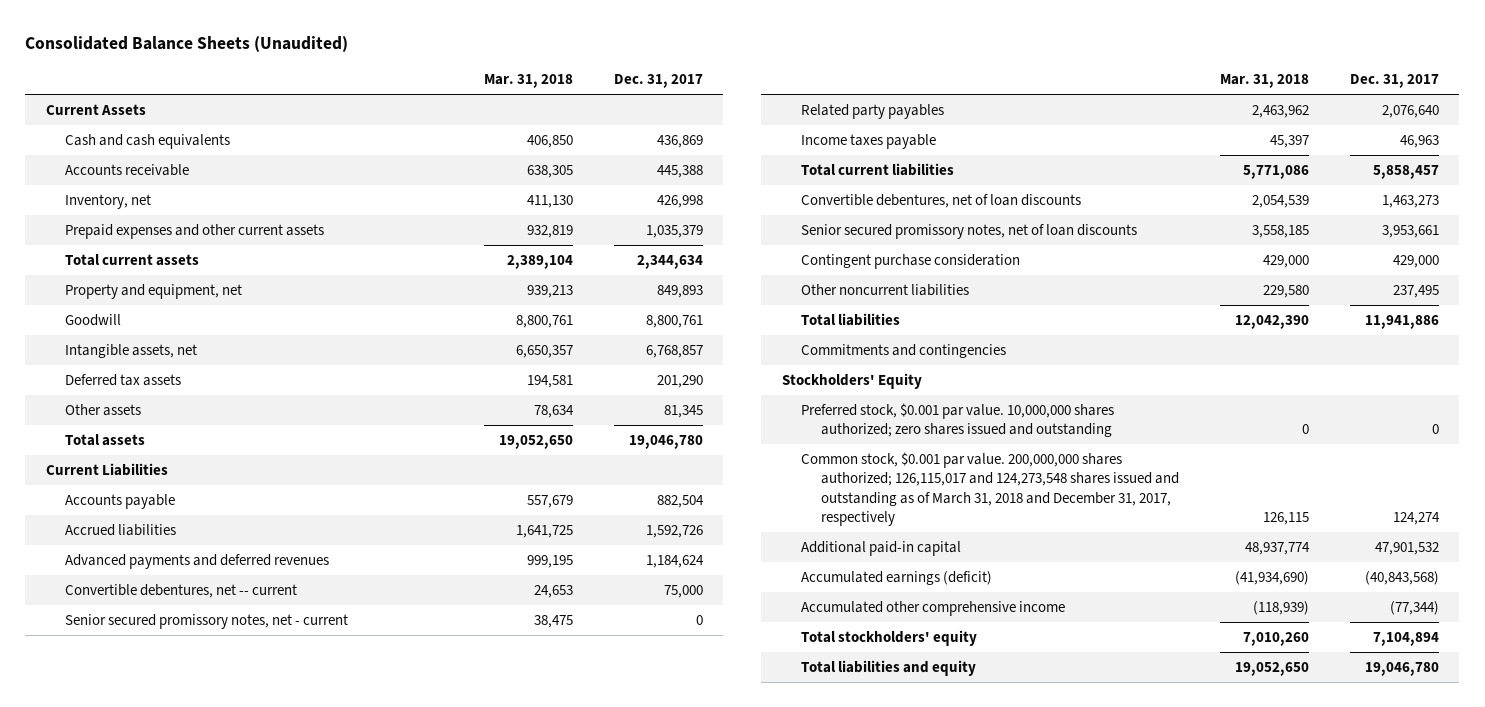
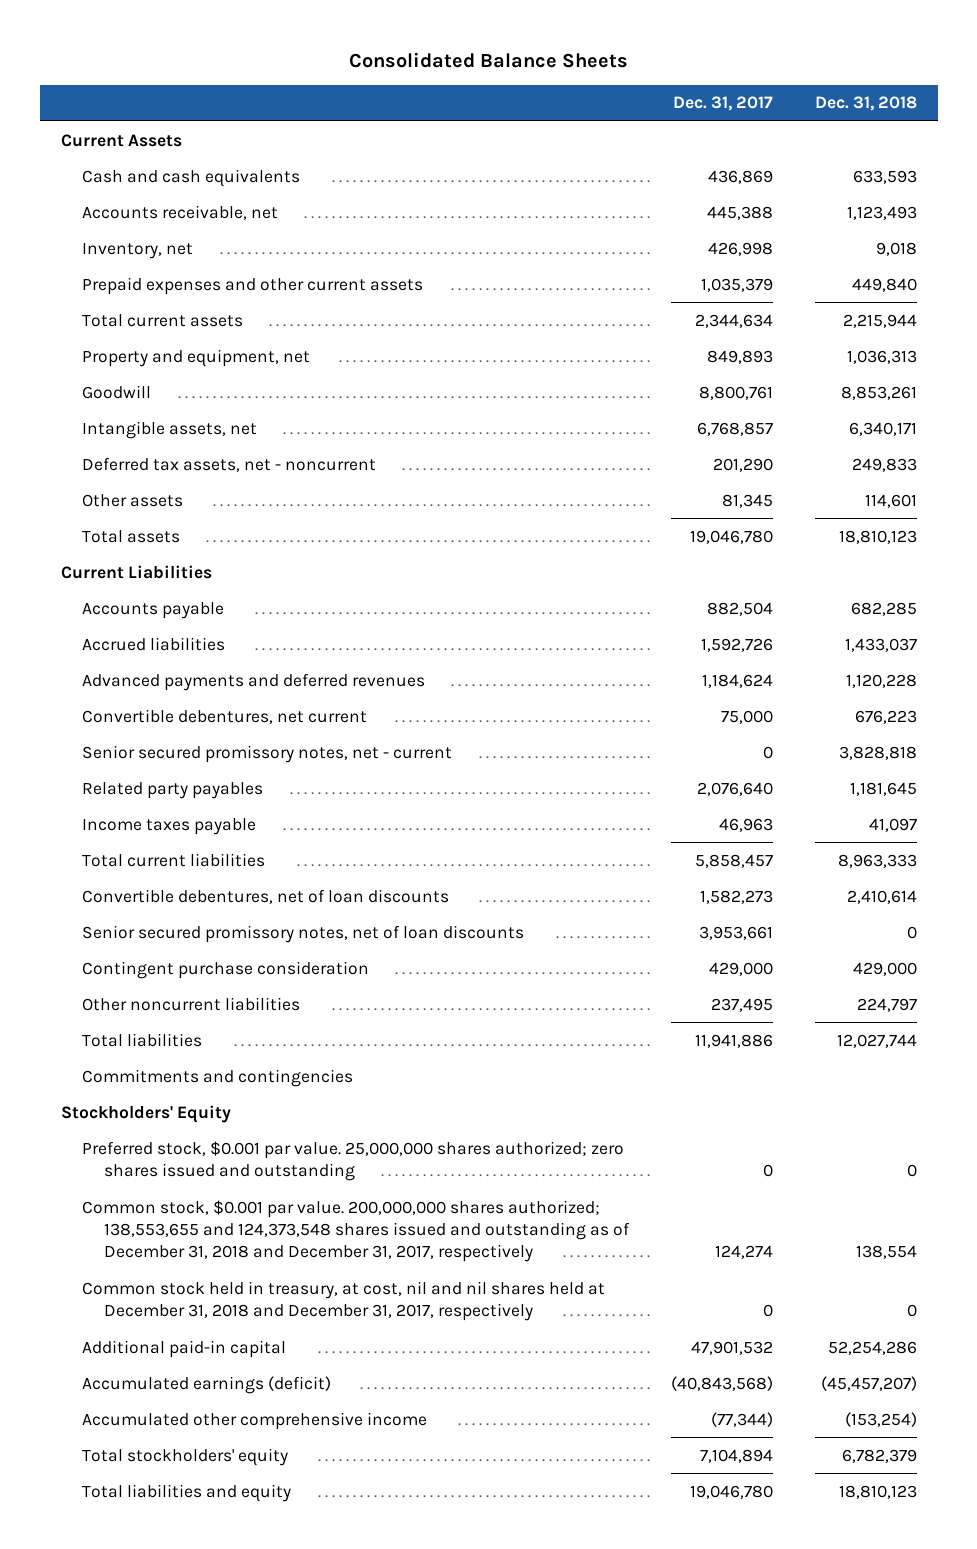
[25,35,349,52] Consolidated Balance Sheets (Unaudited) -> [348,52,628,69] Consolidated Balance Sheets
[483,74,573,89] Mar. 31, 2018 -> none
none -> [814,96,917,112] Dec. 31, 2018
[65,164,190,177] Accounts receivable -> [82,204,279,220] Accounts receivable, net
[65,374,182,387] Deferred tax assets -> [82,456,377,472] Deferred tax assets, net - noncurrent
[65,584,298,599] Convertible debentures, net -- current -> [82,708,368,724] Convertible debentures, net current
[1381,195,1439,209] 1,463,273 -> [699,889,773,904] 1,582,273
[801,403,1115,438] Preferred stock, $0.001 par value. 10,000,000 shares authorized; zero shares issued and outstanding -> [82,1140,625,1182] Preferred stock, $0.001 par value. 25,000,000 shares authorized; zero shares issued and outstanding
[801,452,1179,526] Common stock, $0.001 par value. 200,000,000 shares authorized; 126,115,017 and 124,273,548 shares issued and outstanding as of March 31, 2018 and December 31, 2017, respectively -> [82,1199,630,1263] Common stock, $0.001 par value. 200,000,000 shares authorized; 138,553,655 and 124,373,548 shares issued and outstanding as of December 31, 2018 and December 31, 2017, respectively
none -> [82,1280,606,1322] Common stock held in treasury, at cost, nil and nil shares held at December 31, 2018 and December 31, 2017, respectively

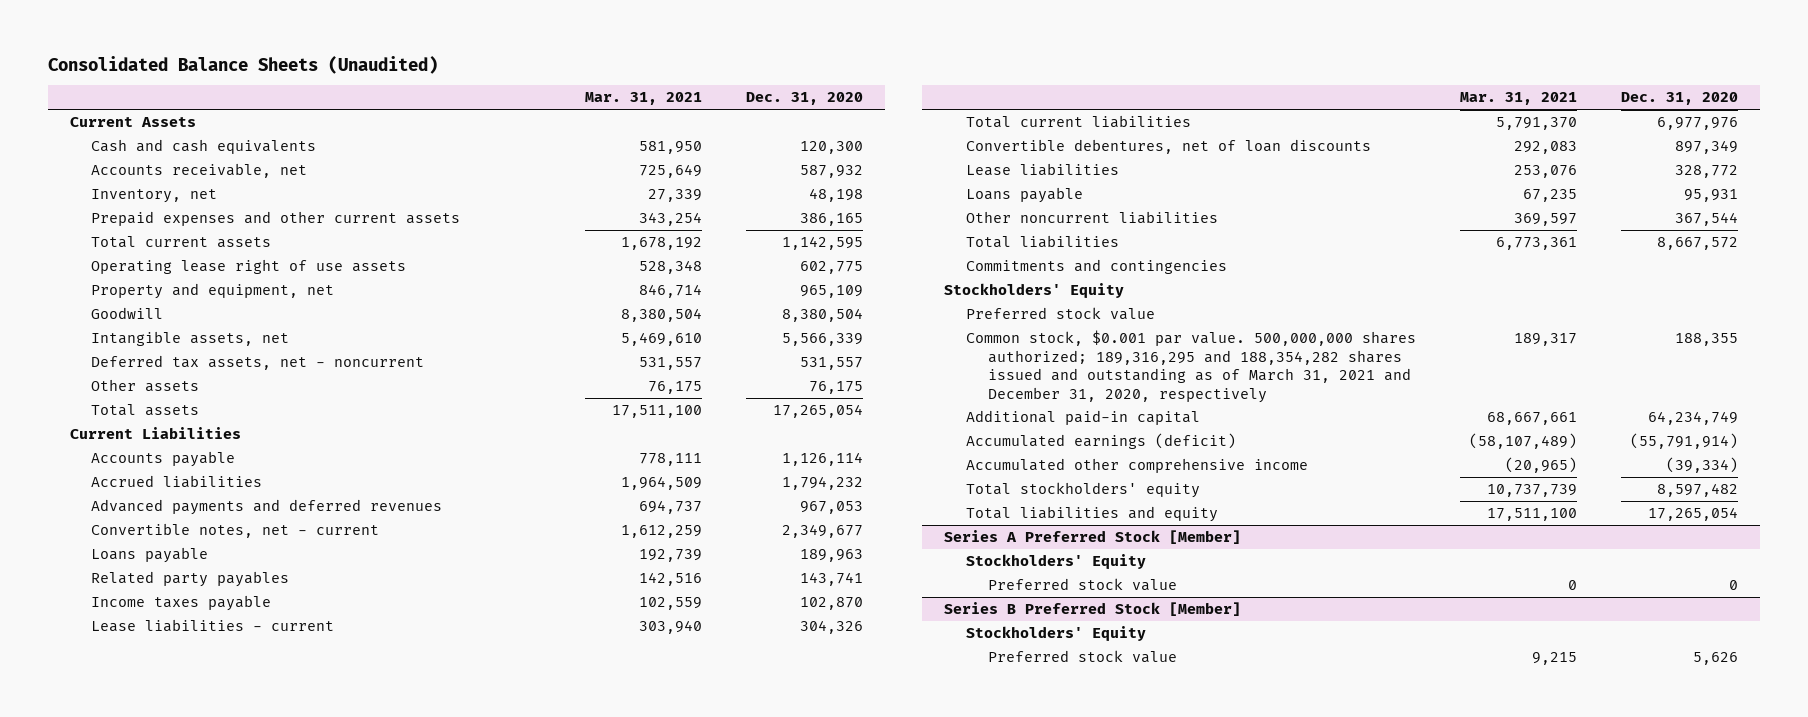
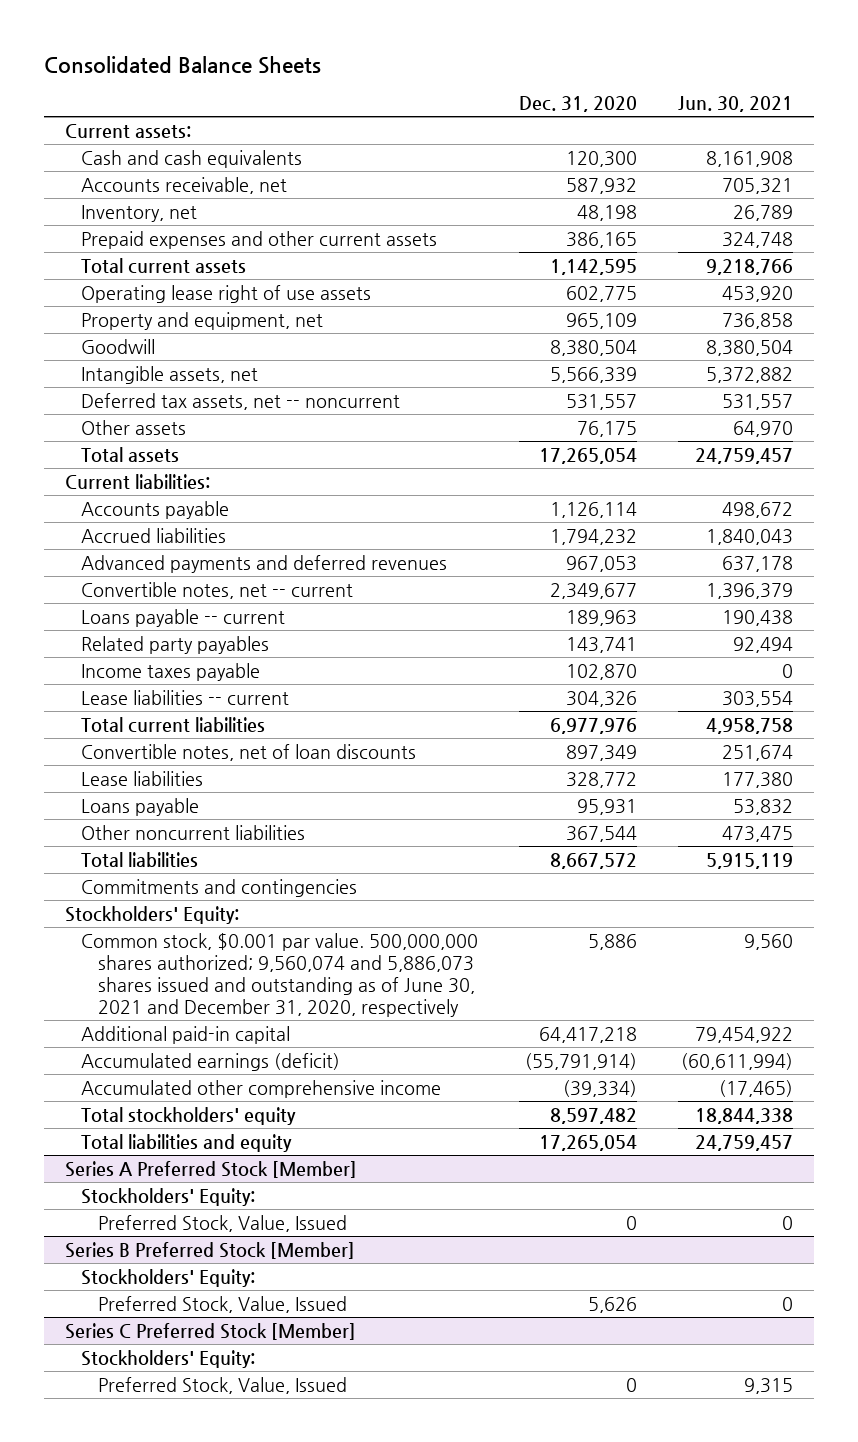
[47,55,438,74] Consolidated Balance Sheets (Unaudited) -> [44,55,322,74] Consolidated Balance Sheets
[585,92,703,106] Mar. 31, 2021 -> none
none -> [678,95,794,112] Jun. 30, 2021
[69,117,196,128] Current Assets -> [64,123,191,138] Current assets:
[91,355,425,371] Deferred tax assets, net - noncurrent -> [81,392,401,410] Deferred tax assets, net -- noncurrent
[69,427,241,440] Current Liabilities -> [64,473,210,489] Current liabilities:
[91,523,380,539] Convertible notes, net - current -> [81,581,354,599] Convertible notes, net -- current
[91,547,209,564] Loans payable -> [81,608,286,627] Loans payable -- current
[91,619,335,633] Lease liabilities - current -> [81,689,290,705] Lease liabilities -- current
[965,139,1371,155] Convertible debentures, net of loan discounts -> [81,743,417,761] Convertible notes, net of loan discounts
[965,307,1155,321] Preferred stock value -> none
[944,283,1125,299] Stockholders' Equity -> [64,905,239,924] Stockholders' Equity:
[965,330,1416,403] Common stock, $0.001 par value. 500,000,000 shares authorized; 189,316,295 and 188,354,282 shares issued and outstanding as of March 31, 2021 and December 31, 2020, respectively -> [81,932,479,1018] Common stock, $0.001 par value. 500,000,000 shares authorized; 9,560,074 and 5,886,073 shares issued and outstanding as of June 30, 2021 and December 31, 2020, respectively
[1674,333,1738,347] 188,355 -> [588,933,638,950] 5,886
[1647,411,1738,426] 64,234,749 -> [539,1026,638,1043] 64,417,218
[965,554,1146,570] Stockholders' Equity -> [81,1187,256,1206] Stockholders' Equity:
[987,578,1177,592] Preferred stock value -> [98,1214,348,1232] Preferred Stock, Value, Issued
[965,626,1146,642] Stockholders' Equity -> [81,1268,256,1287] Stockholders' Equity:
[987,650,1177,664] Preferred stock value -> [98,1295,348,1313] Preferred Stock, Value, Issued
none -> [64,1322,356,1340] Series C Preferred Stock [Member]
none -> [81,1349,256,1368] Stockholders' Equity:
none -> [98,1376,348,1394] Preferred Stock, Value, Issued

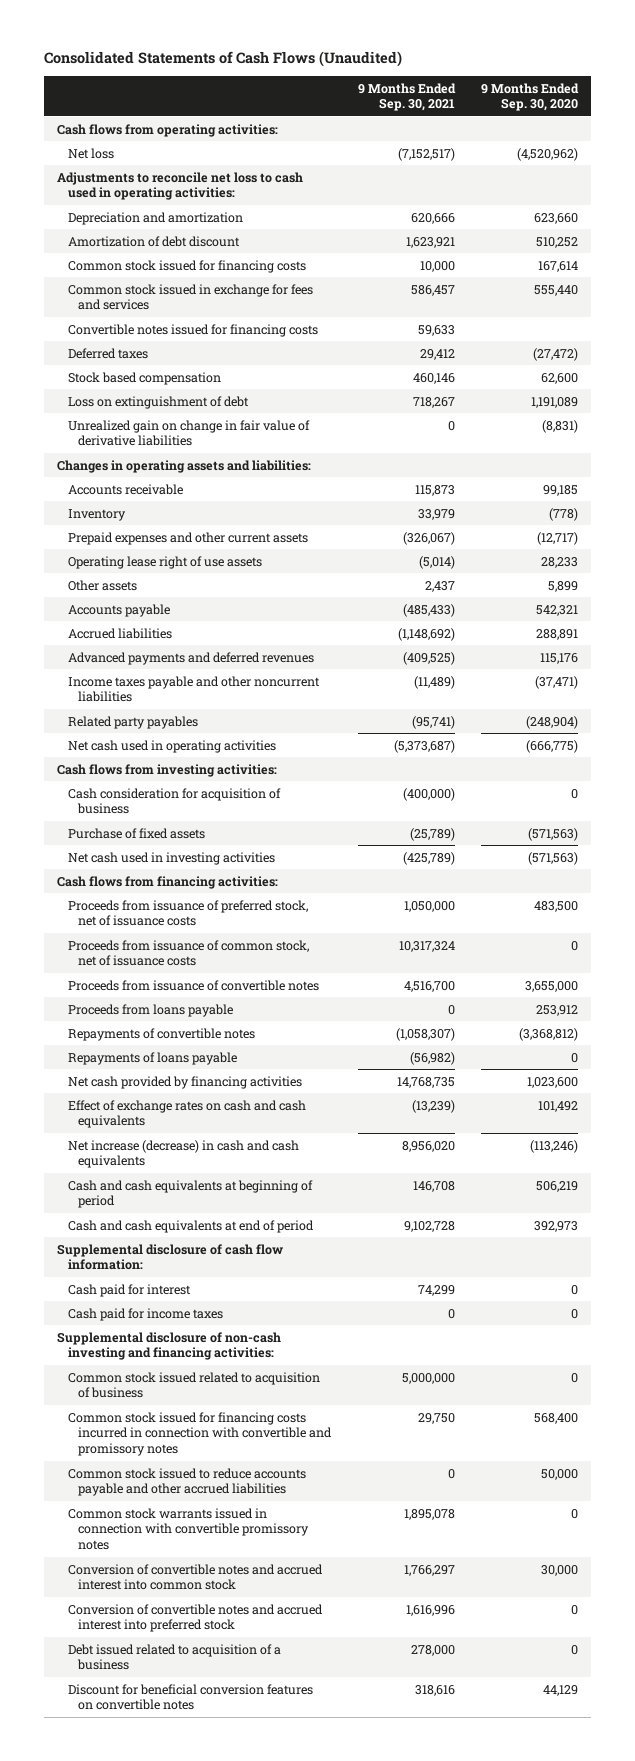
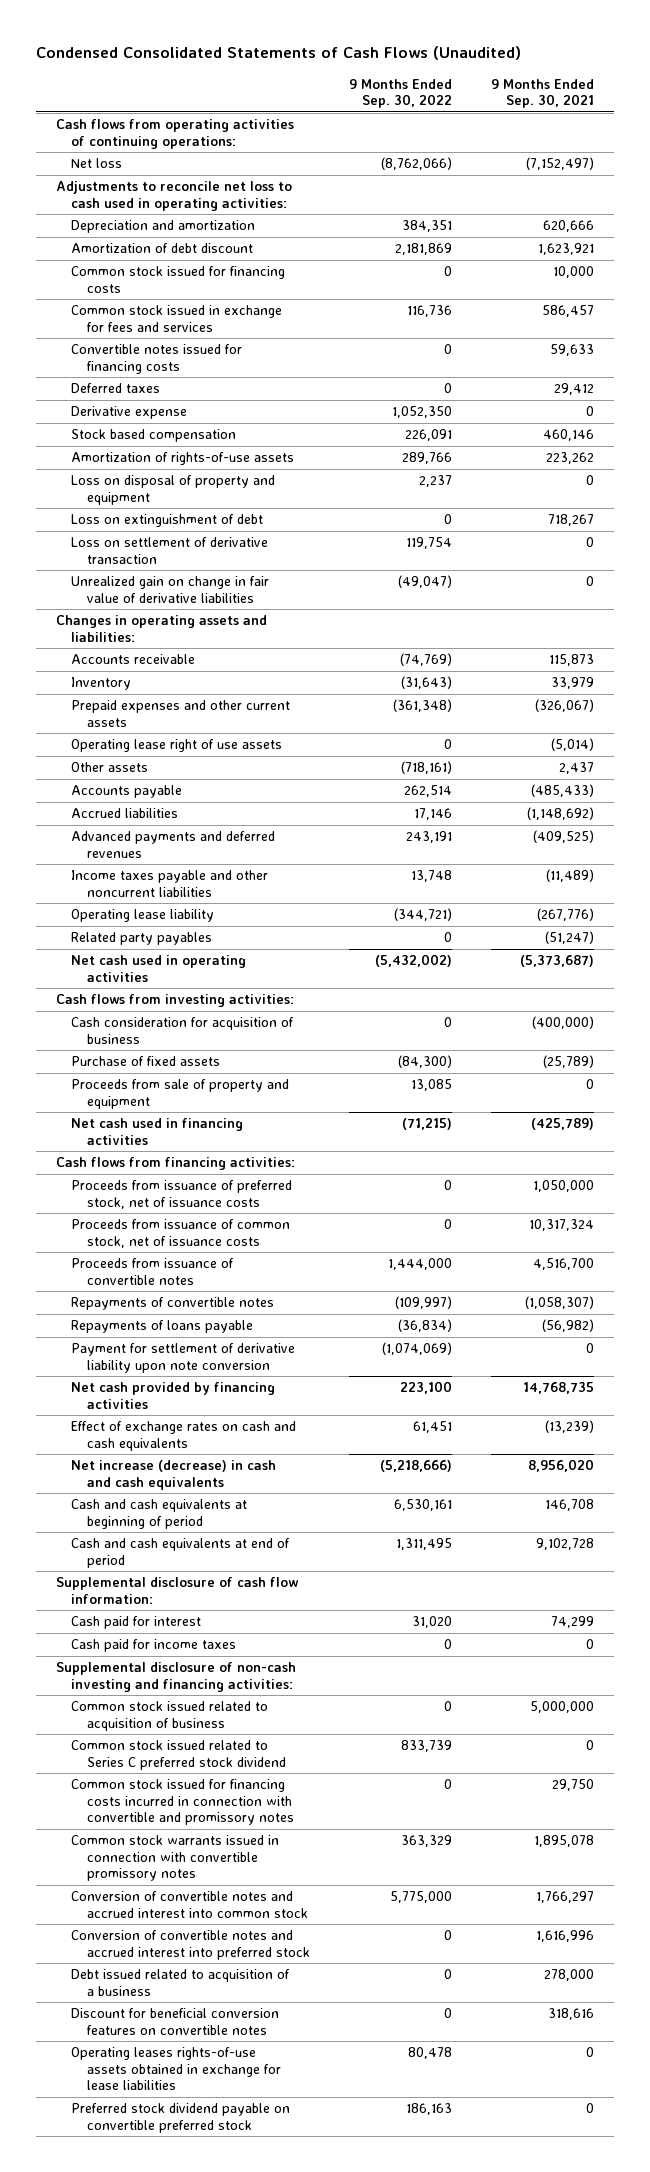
[43,51,402,68] Consolidated Statements of Cash Flows (Unaudited) -> [36,46,522,61] Condensed Consolidated Statements of Cash Flows (Unaudited)
[480,82,579,112] 9 Months Ended Sep. 30, 2020 -> none
none -> [348,78,452,109] 9 Months Ended Sep. 30, 2022
[57,123,279,137] Cash flows from operating activities: -> [55,119,294,149] Cash flows from operating activities of continuing operations:
[397,147,455,161] (7,152,517) -> [526,157,595,171] (7,152,497)
none -> [71,406,188,420] Derivative expense
none -> [71,452,295,466] Amortization of rights-of-use assets
none -> [71,475,276,505] Loss on disposal of property and equipment
none -> [71,537,269,564] Loss on settlement of derivative transaction
none -> [71,909,215,923] Operating lease liability
[411,715,455,729] (95,741) -> [545,931,595,945] (51,247)
none -> [71,1079,290,1109] Proceeds from sale of property and equipment
[67,851,275,865] Net cash used in investing activities -> [71,1118,244,1145] Net cash used in financing activities
[67,1003,233,1017] Proceeds from loans payable -> none
none -> [71,1343,296,1373] Payment for settlement of derivative liability upon note conversion
none -> [71,1740,286,1770] Common stock issued related to Series C preferred stock dividend
[67,1467,306,1497] Common stock issued to reduce accounts payable and other accrued liabilities -> none
none -> [71,2047,281,2091] Operating leases rights-of-use assets obtained in exchange for lease liabilities
none -> [71,2103,291,2133] Preferred stock dividend payable on convertible preferred stock

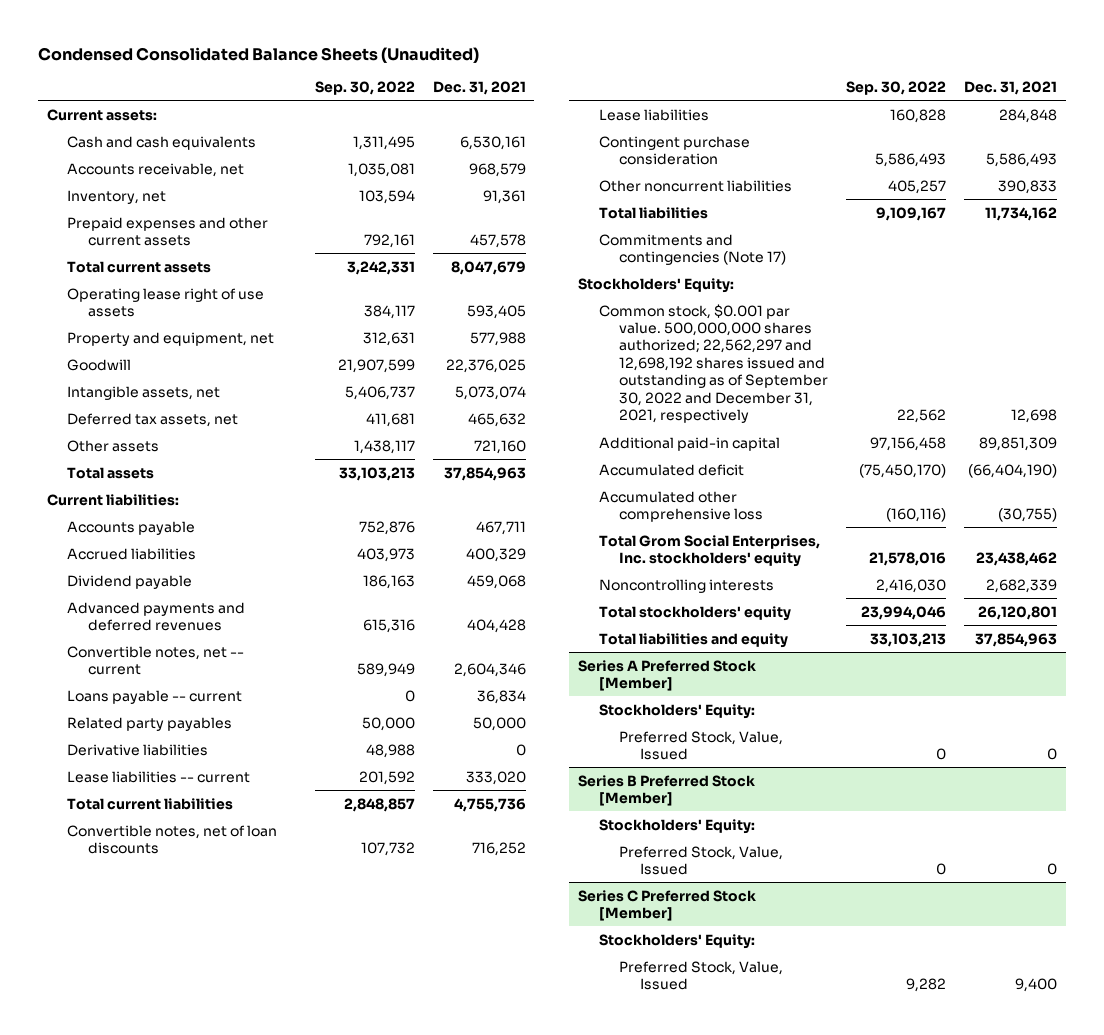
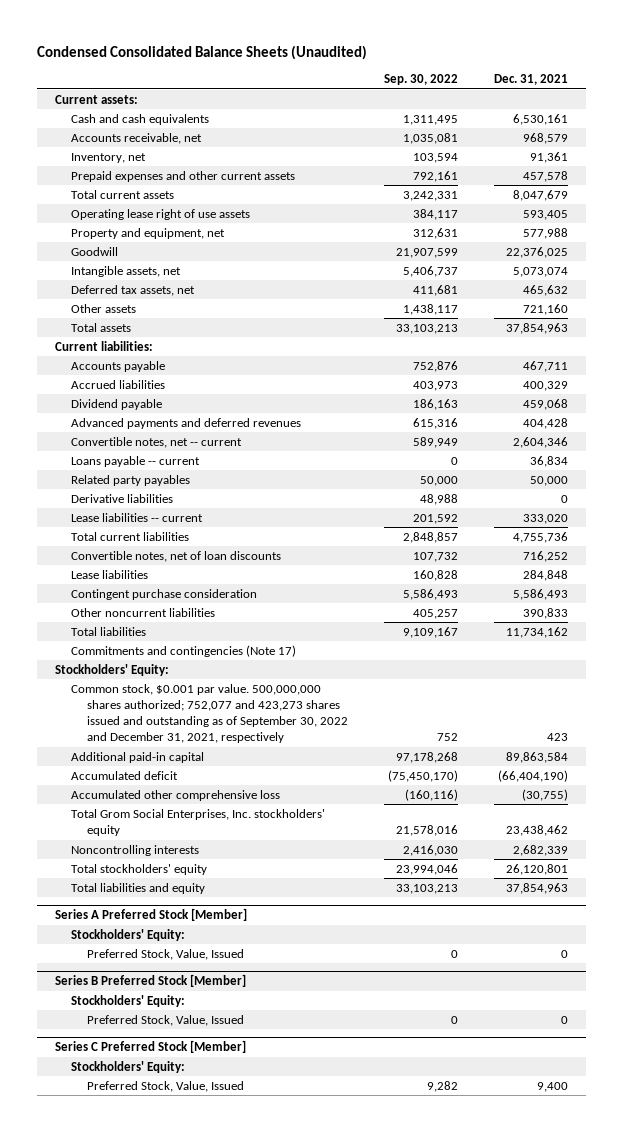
[598,303,829,424] Common stock, $0.001 par value. 500,000,000 shares authorized; 22,562,297 and 12,698,192 shares issued and outstanding as of September 30, 2022 and December 31, 2021, respectively -> [71,683,348,744] Common stock, $0.001 par value. 500,000,000 shares authorized; 752,077 and 423,273 shares issued and outstanding as of September 30, 2022 and December 31, 2021, respectively
[897,409,947,424] 22,562 -> [436,733,458,742] 752
[1010,409,1057,424] 12,698 -> [546,733,568,742] 423
[870,436,947,451] 97,156,458 -> [395,751,458,763] 97,178,268
[978,436,1057,451] 89,851,309 -> [505,751,568,763] 89,863,584

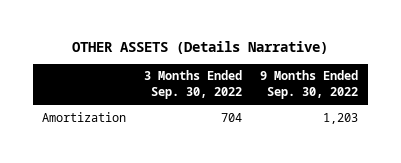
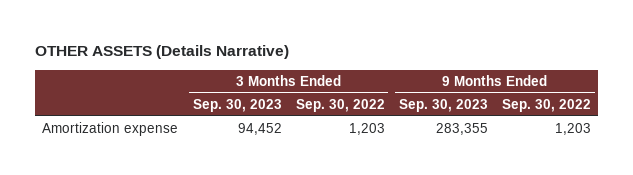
none -> [192,98,282,112] Sep. 30, 2023
none -> [398,98,488,112] Sep. 30, 2023
[42,111,127,122] Amortization -> [42,122,179,137] Amortization expense
[221,112,243,122] 704 -> [348,123,385,136] 1,203

